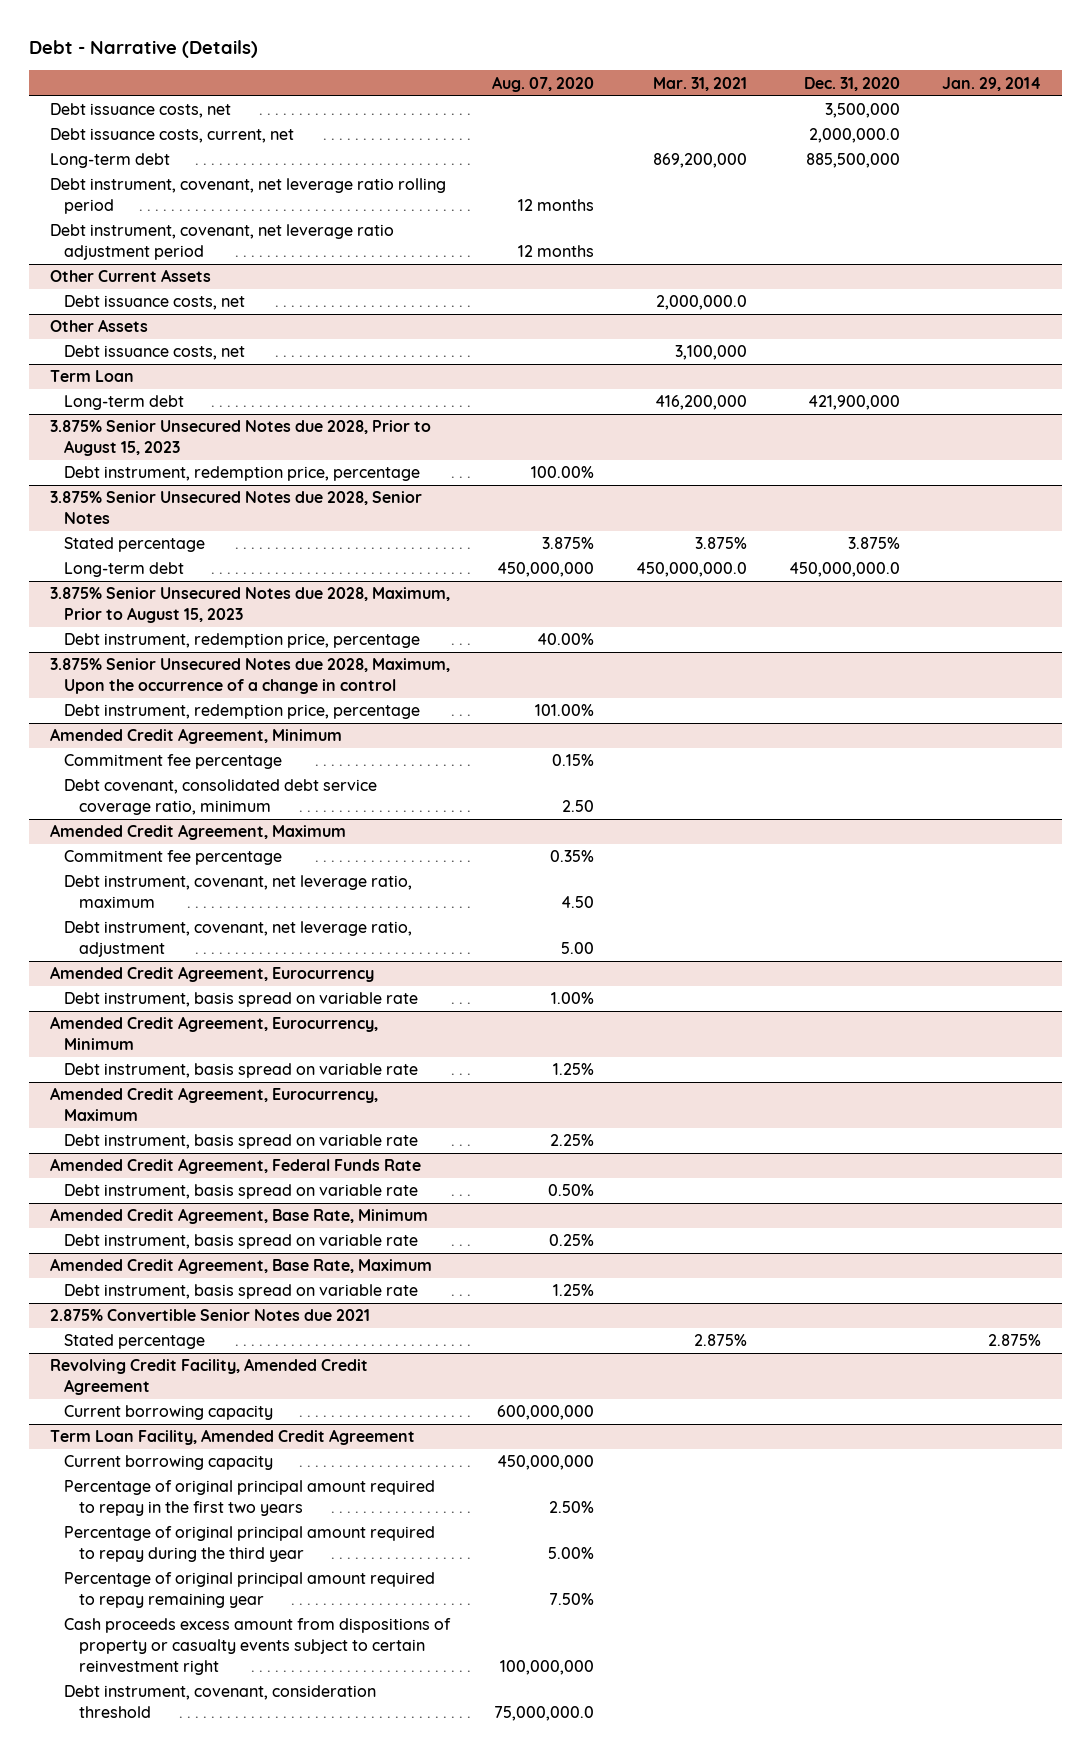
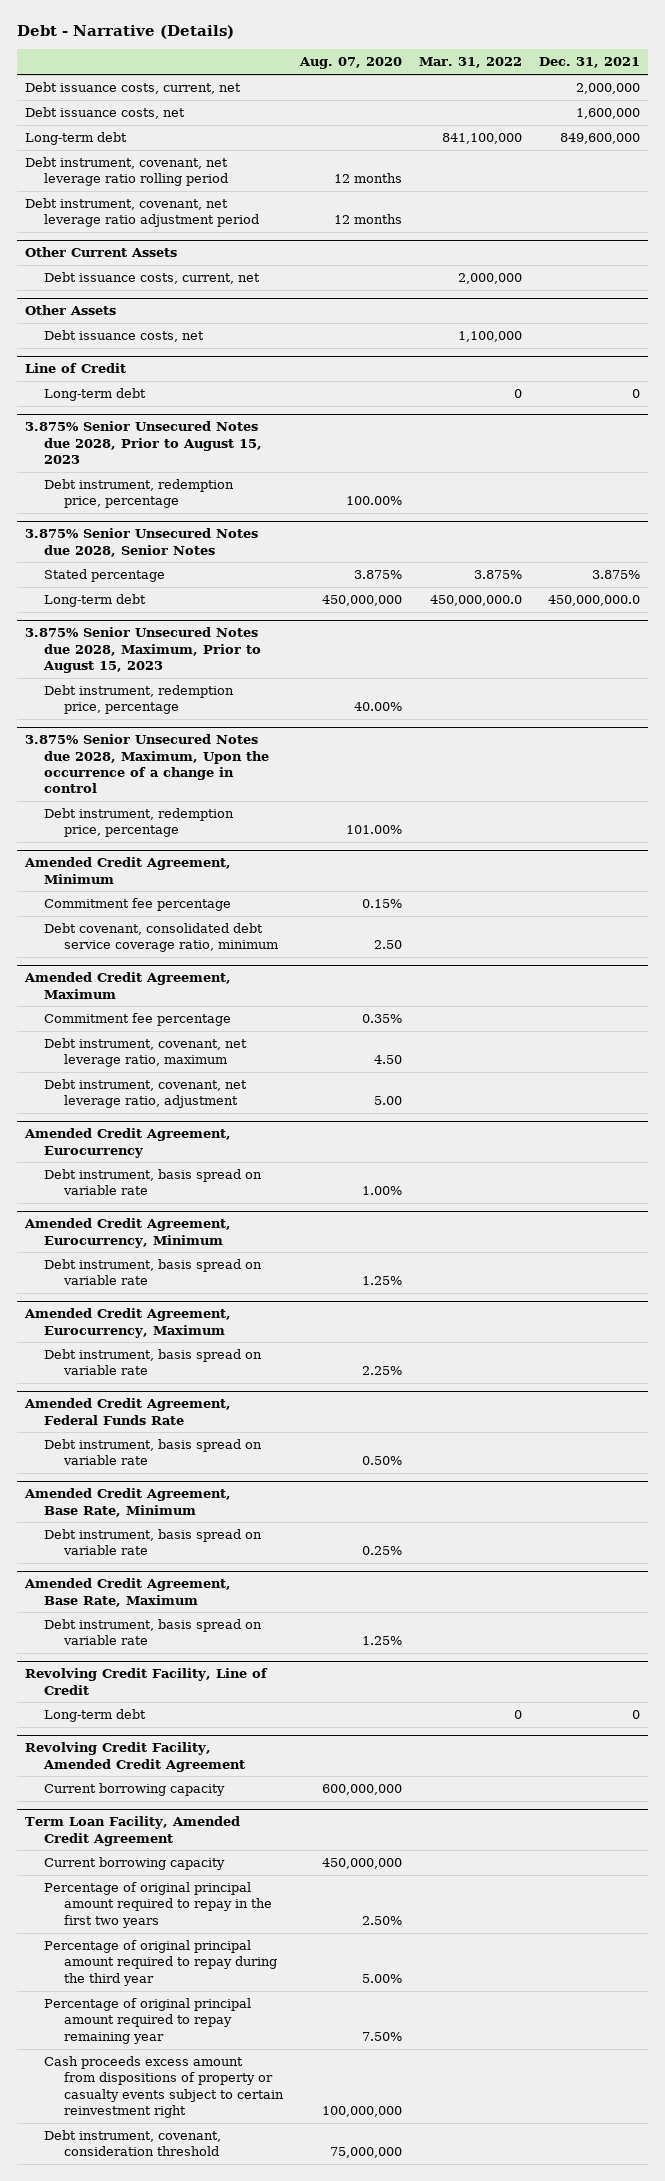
[653,76,748,91] Mar. 31, 2021 -> none
[804,76,901,91] Dec. 31, 2020 -> none
[942,76,1042,91] Jan. 29, 2014 -> none
none -> [418,57,522,69] Mar. 31, 2022
none -> [538,57,640,69] Dec. 31, 2021
[50,103,232,119] Debt issuance costs, net -> [25,107,186,120] Debt issuance costs, net
[64,295,246,311] Debt issuance costs, net -> [44,272,261,285] Debt issuance costs, current, net
[50,370,135,383] Term Loan -> none
none -> [25,363,127,374] Line of Credit
[50,1309,371,1322] 2.875% Convertible Senior Notes due 2021 -> none
[64,1334,206,1350] Stated percentage -> none
none -> [25,1668,269,1695] Revolving Credit Facility, Line of Credit
none -> [44,1709,147,1723] Long-term debt
[494,1706,595,1722] 75,000,000.0 -> [329,2147,402,2159] 75,000,000

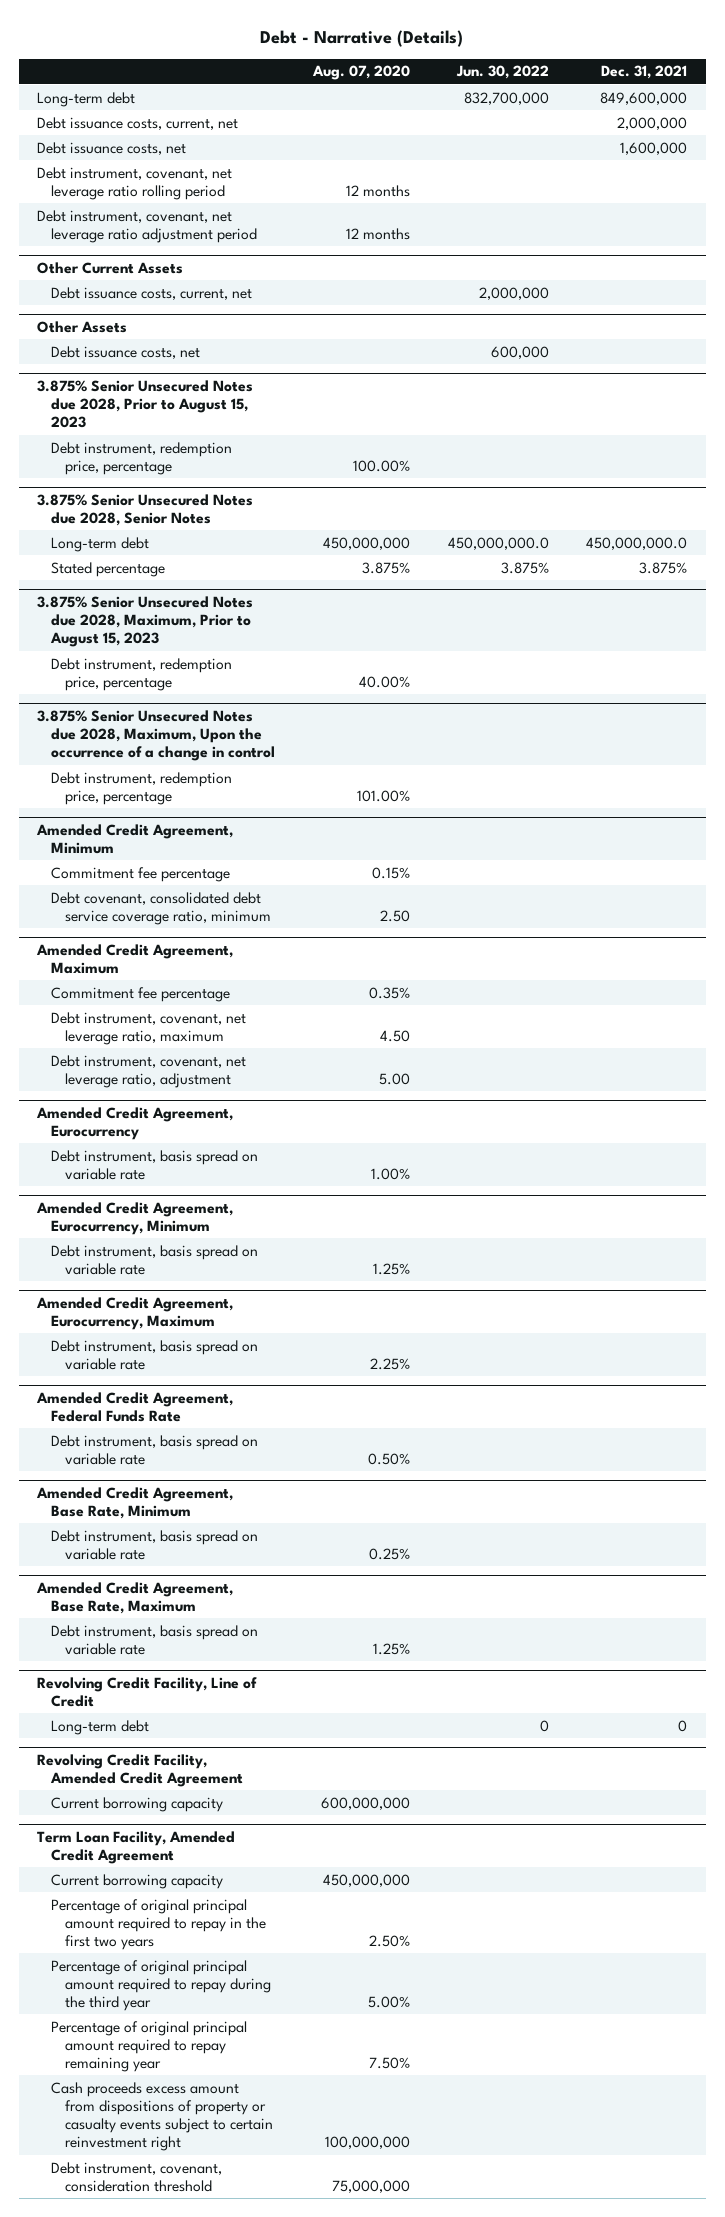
[418,57,522,69] Mar. 31, 2022 -> none
none -> [455,65,549,80] Jun. 30, 2022
[25,132,128,146] Long-term debt -> [37,91,136,107] Long-term debt
[25,363,127,374] Line of Credit -> none
[44,388,147,402] Long-term debt -> none
[44,569,166,583] Stated percentage -> [51,561,166,577] Stated percentage

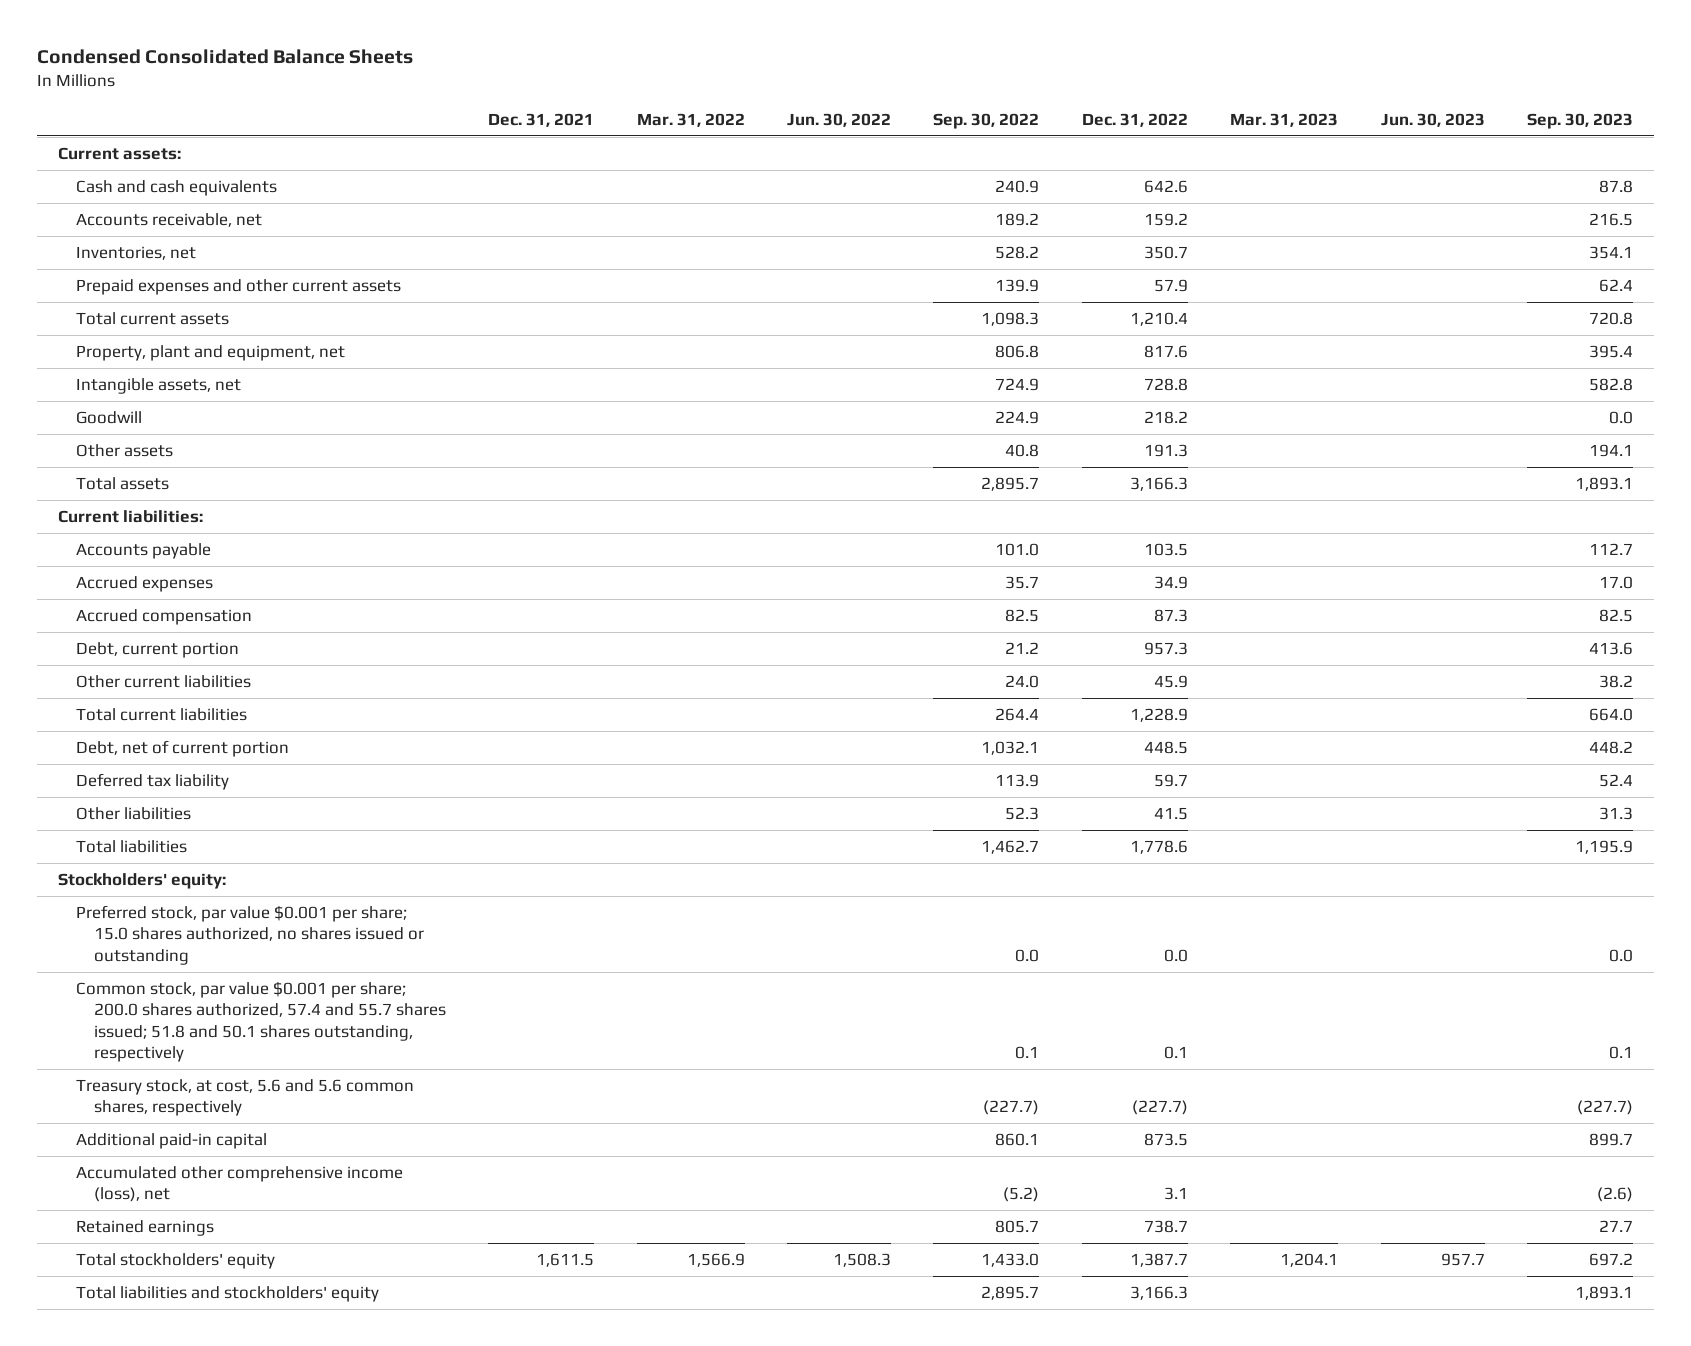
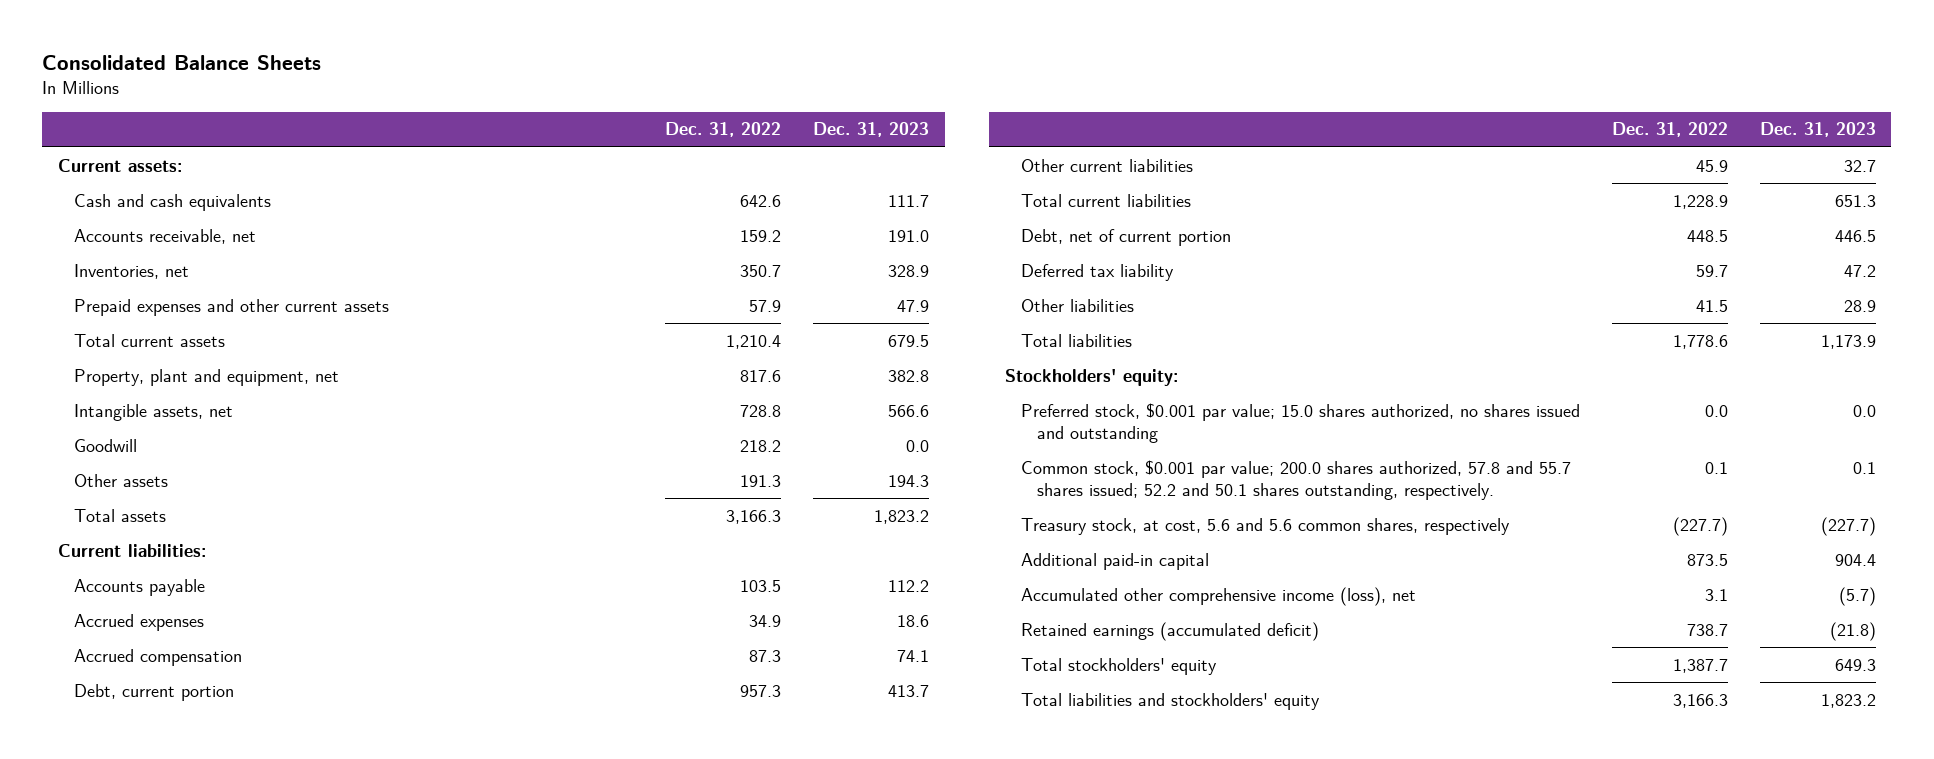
[36,49,413,65] Condensed Consolidated Balance Sheets -> [42,54,322,70] Consolidated Balance Sheets
[488,112,595,127] Dec. 31, 2021 -> none
[636,112,745,127] Mar. 31, 2022 -> none
[787,112,892,127] Jun. 30, 2022 -> none
[933,112,1040,129] Sep. 30, 2022 -> none
[1230,112,1339,127] Mar. 31, 2023 -> none
[1380,112,1485,127] Jun. 30, 2023 -> none
[1526,112,1633,129] Sep. 30, 2023 -> none
none -> [812,122,929,138] Dec. 31, 2023
[76,904,425,965] Preferred stock, par value $0.001 per share; 15.0 shares authorized, no shares issued or outstanding -> [1020,402,1580,444] Preferred stock, $0.001 par value; 15.0 shares authorized, no shares issued and outstanding
[76,980,447,1063] Common stock, par value $0.001 per share; 200.0 shares authorized, 57.4 and 55.7 shares issued; 51.8 and 50.1 shares outstanding, respectively -> [1020,459,1571,501] Common stock, $0.001 par value; 200.0 shares authorized, 57.8 and 55.7 shares issued; 52.2 and 50.1 shares outstanding, respectively.
[76,1219,215,1236] Retained earnings -> [1020,621,1319,641] Retained earnings (accumulated deficit)

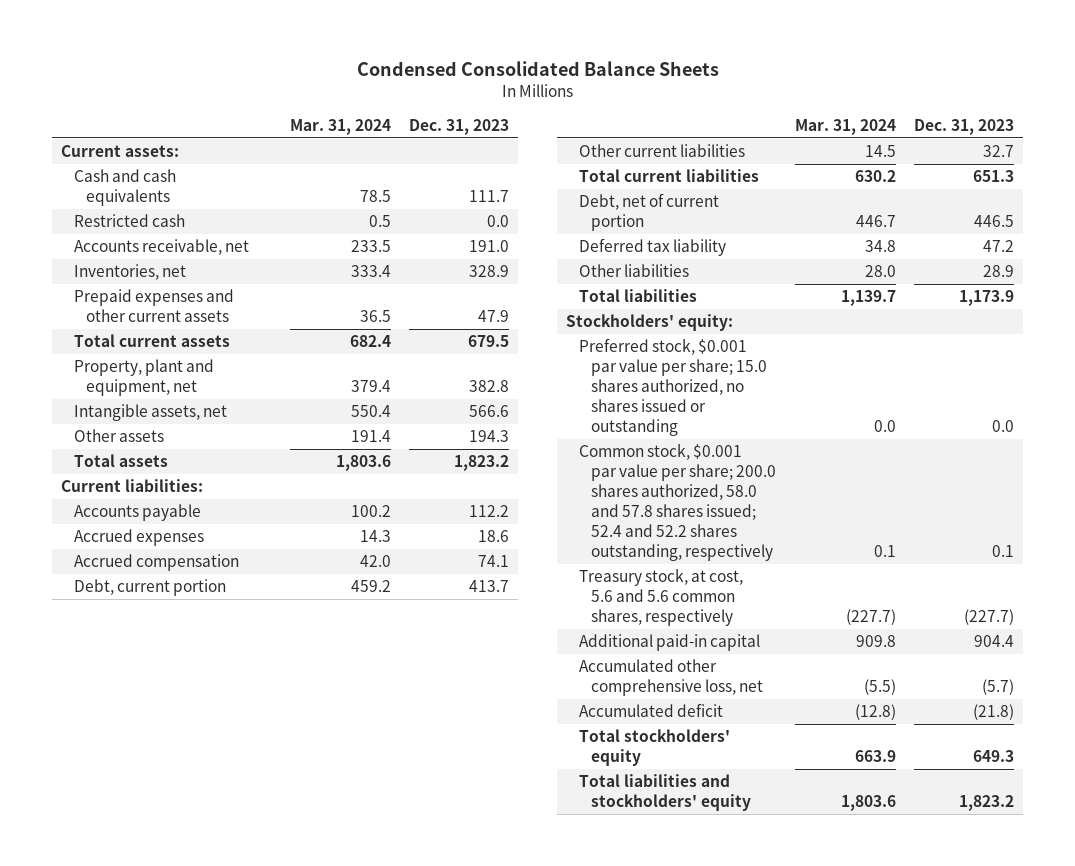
[42,54,322,70] Consolidated Balance Sheets -> [356,61,719,77] Condensed Consolidated Balance Sheets
[664,122,781,138] Dec. 31, 2022 -> none
none -> [289,119,391,136] Mar. 31, 2024
none -> [73,214,185,228] Restricted cash
[73,438,137,452] Goodwill -> none
[1020,402,1580,444] Preferred stock, $0.001 par value; 15.0 shares authorized, no shares issued and outstanding -> [578,338,768,437] Preferred stock, $0.001 par value per share; 15.0 shares authorized, no shares issued or outstanding
[1020,459,1571,501] Common stock, $0.001 par value; 200.0 shares authorized, 57.8 and 55.7 shares issued; 52.2 and 50.1 shares outstanding, respectively. -> [578,444,777,562] Common stock, $0.001 par value per share; 200.0 shares authorized, 58.0 and 57.8 shares issued; 52.4 and 52.2 shares outstanding, respectively
[1020,586,1416,606] Accumulated other comprehensive income (loss), net -> [578,659,764,697] Accumulated other comprehensive loss, net
[1020,621,1319,641] Retained earnings (accumulated deficit) -> [578,703,723,718] Accumulated deficit

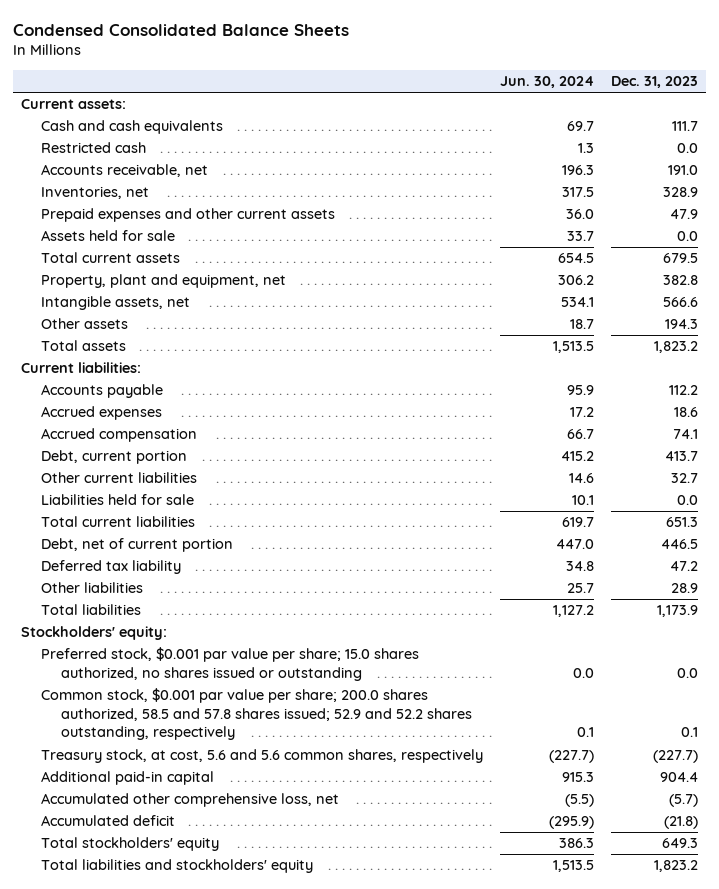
[289,119,391,136] Mar. 31, 2024 -> none
none -> [499,76,594,89] Jun. 30, 2024
none -> [41,230,176,242] Assets held for sale
none -> [41,494,195,506] Liabilities held for sale
[578,444,777,562] Common stock, $0.001 par value per share; 200.0 shares authorized, 58.0 and 57.8 shares issued; 52.4 and 52.2 shares outstanding, respectively -> [41,688,472,741] Common stock, $0.001 par value per share; 200.0 shares authorized, 58.5 and 57.8 shares issued; 52.9 and 52.2 shares outstanding, respectively

